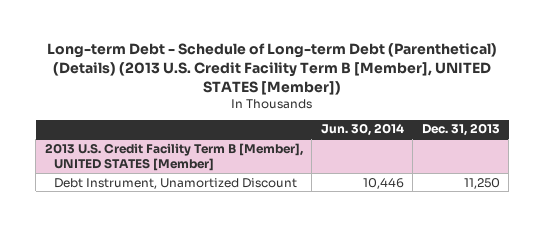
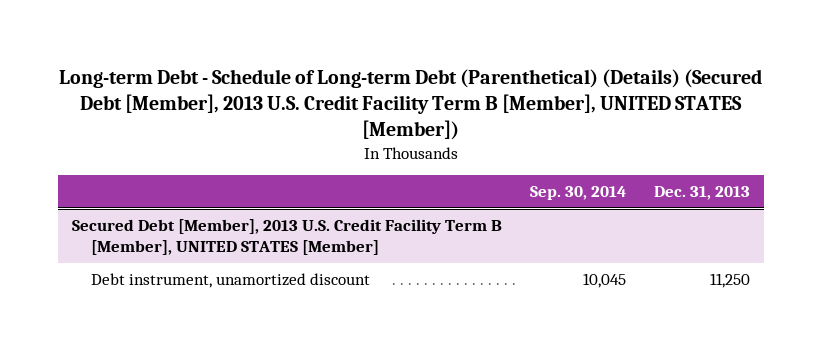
[47,43,498,95] Long-term Debt - Schedule of Long-term Debt (Parenthetical) (Details) (2013 U.S. Credit Facility Term B [Member], UNITED STATES [Member]) -> [59,68,763,140] Long-term Debt - Schedule of Long-term Debt (Parenthetical) (Details) (Secured Debt [Member], 2013 U.S. Credit Facility Term B [Member], UNITED STATES [Member])
[320,123,404,137] Jun. 30, 2014 -> none
none -> [530,186,627,201] Sep. 30, 2014
[44,142,303,171] 2013 U.S. Credit Facility Term B [Member], UNITED STATES [Member] -> [71,218,502,256] Secured Debt [Member], 2013 U.S. Credit Facility Term B [Member], UNITED STATES [Member]
[54,177,298,189] Debt Instrument, Unamortized Discount -> [91,272,371,288] Debt instrument, unamortized discount

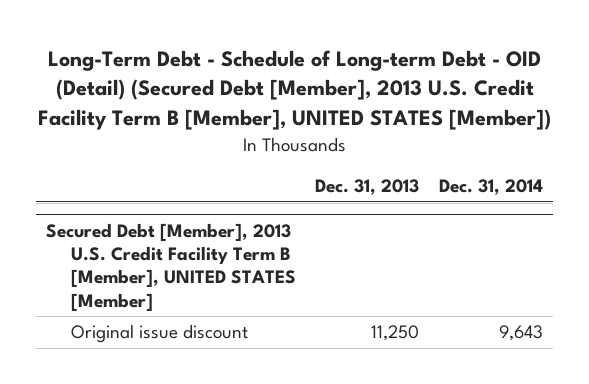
[59,68,763,140] Long-term Debt - Schedule of Long-term Debt (Parenthetical) (Details) (Secured Debt [Member], 2013 U.S. Credit Facility Term B [Member], UNITED STATES [Member]) -> [37,49,551,131] Long-Term Debt - Schedule of Long-term Debt - OID (Detail) (Secured Debt [Member], 2013 U.S. Credit Facility Term B [Member], UNITED STATES [Member])
[530,186,627,201] Sep. 30, 2014 -> none
none -> [439,179,544,196] Dec. 31, 2014
[91,272,371,288] Debt instrument, unamortized discount -> [70,324,248,344] Original issue discount

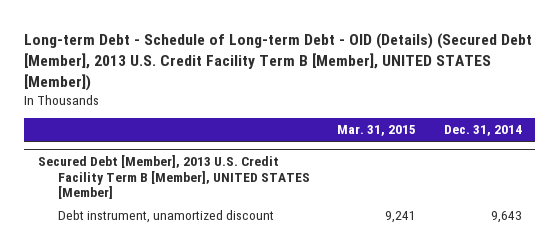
[37,49,551,131] Long-Term Debt - Schedule of Long-term Debt - OID (Detail) (Secured Debt [Member], 2013 U.S. Credit Facility Term B [Member], UNITED STATES [Member]) -> [24,32,533,91] Long-term Debt - Schedule of Long-term Debt - OID (Details) (Secured Debt [Member], 2013 U.S. Credit Facility Term B [Member], UNITED STATES [Member])
[315,179,420,196] Dec. 31, 2013 -> none
none -> [337,125,417,137] Mar. 31, 2015
[70,324,248,344] Original issue discount -> [57,210,274,224] Debt instrument, unamortized discount

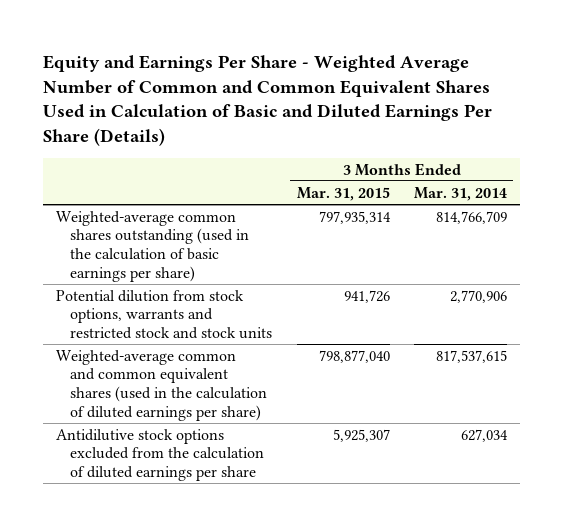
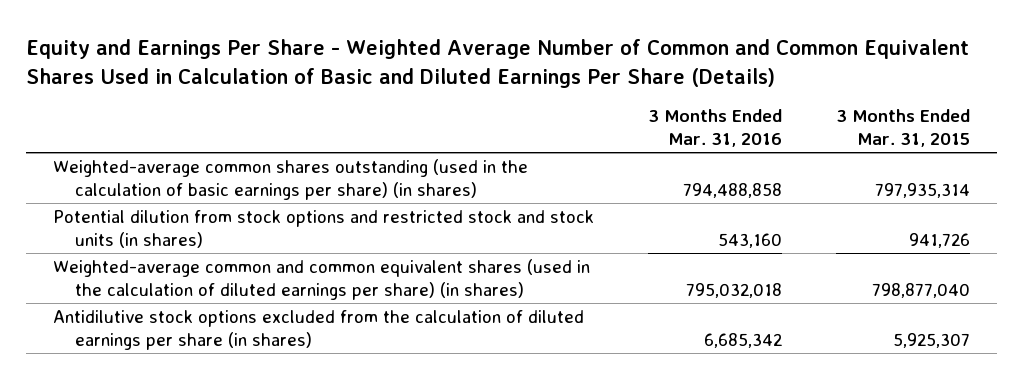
[414,186,508,201] Mar. 31, 2014 -> none
none -> [648,109,783,147] 3 Months Ended Mar. 31, 2016
[55,210,249,282] Weighted-average common shares outstanding (used in the calculation of basic earnings per share) -> [52,159,528,200] Weighted-average common shares outstanding (used in the calculation of basic earnings per share) (in shares)
[55,289,272,340] Potential dilution from stock options, warrants and restricted stock and stock units -> [52,210,594,248] Potential dilution from stock options and restricted stock and stock units (in shares)
[55,349,267,421] Weighted-average common and common equivalent shares (used in the calculation of diluted earnings per share) -> [52,259,590,300] Weighted-average common and common equivalent shares (used in the calculation of diluted earnings per share) (in shares)
[55,428,264,482] Antidilutive stock options excluded from the calculation of diluted earnings per share -> [52,310,584,350] Antidilutive stock options excluded from the calculation of diluted earnings per share (in shares)

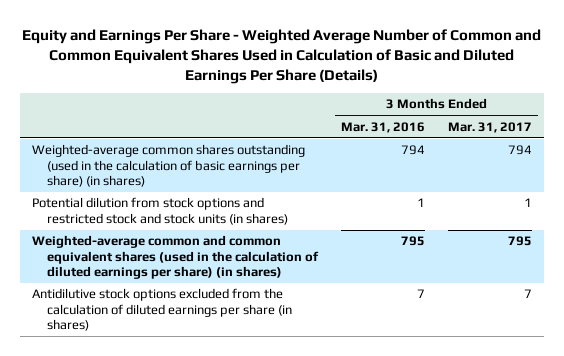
[836,109,971,147] 3 Months Ended Mar. 31, 2015 -> none
none -> [448,121,533,133] Mar. 31, 2017
[683,182,783,198] 794,488,858 -> [401,145,426,156] 794
[718,232,783,248] 543,160 -> [417,198,426,208] 1
[686,282,783,298] 795,032,018 -> [401,236,426,247] 795
[704,332,783,348] 6,685,342 -> [417,289,426,299] 7

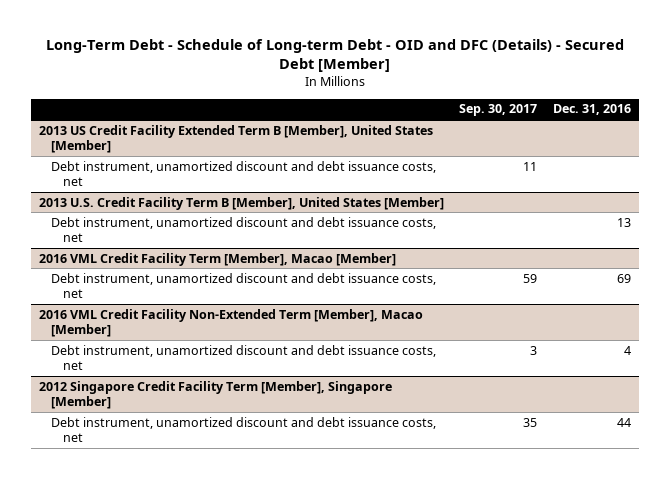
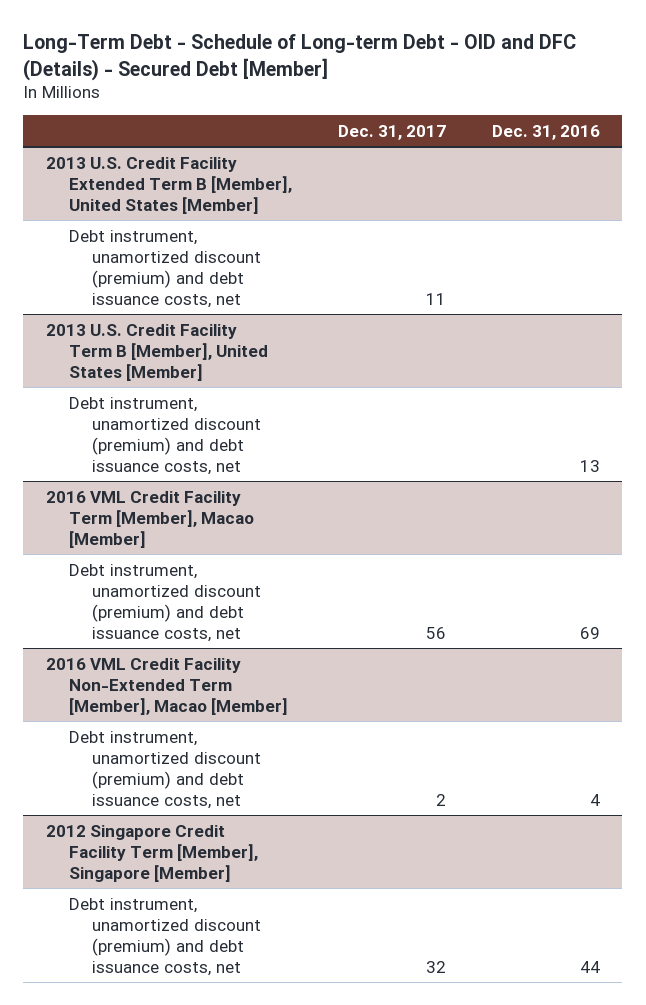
[459,104,538,117] Sep. 30, 2017 -> none
none -> [337,124,446,140] Dec. 31, 2017
[38,124,433,153] 2013 US Credit Facility Extended Term B [Member], United States [Member] -> [46,156,293,214] 2013 U.S. Credit Facility Extended Term B [Member], United States [Member]
[50,160,436,186] Debt instrument, unamortized discount and debt issuance costs, net -> [69,229,262,308] Debt instrument, unamortized discount (premium) and debt issuance costs, net
[50,216,436,242] Debt instrument, unamortized discount and debt issuance costs, net -> [69,396,262,475] Debt instrument, unamortized discount (premium) and debt issuance costs, net
[50,272,436,298] Debt instrument, unamortized discount and debt issuance costs, net -> [69,563,262,642] Debt instrument, unamortized discount (premium) and debt issuance costs, net
[50,344,436,370] Debt instrument, unamortized discount and debt issuance costs, net -> [69,730,262,809] Debt instrument, unamortized discount (premium) and debt issuance costs, net
[50,416,436,442] Debt instrument, unamortized discount and debt issuance costs, net -> [69,897,262,976] Debt instrument, unamortized discount (premium) and debt issuance costs, net

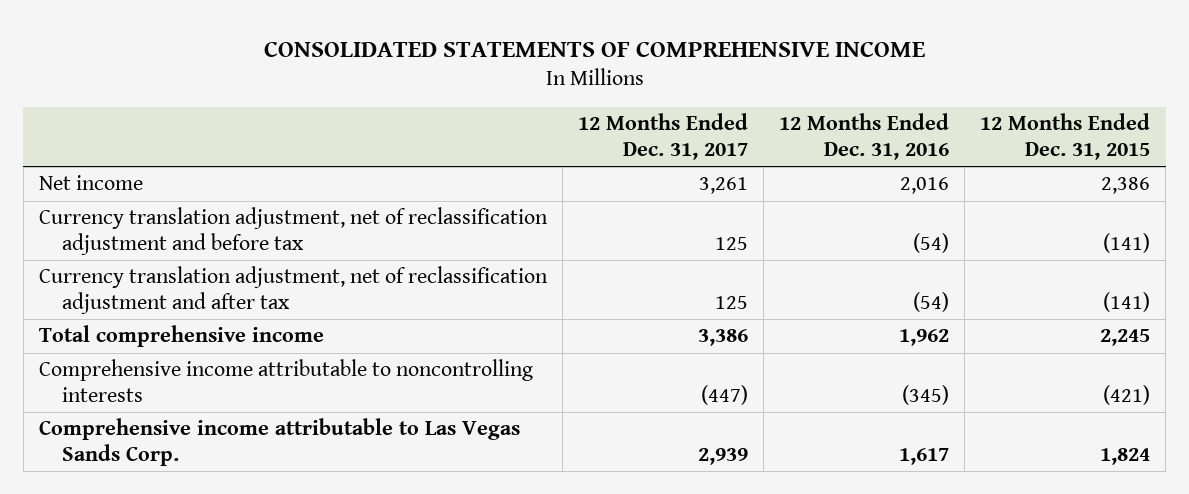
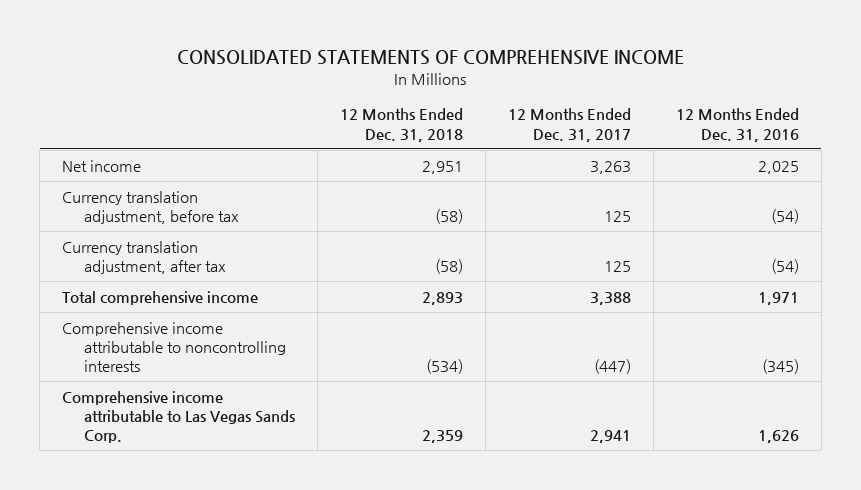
[980,113,1151,161] 12 Months Ended Dec. 31, 2015 -> none
none -> [340,108,464,142] 12 Months Ended Dec. 31, 2018
[699,177,749,195] 3,261 -> [589,160,631,174] 3,263
[900,177,950,195] 2,016 -> [757,160,799,174] 2,025
[38,207,548,256] Currency translation adjustment, net of reclassification adjustment and before tax -> [62,190,240,224] Currency translation adjustment, before tax
[38,266,548,315] Currency translation adjustment, net of reclassification adjustment and after tax -> [62,240,227,274] Currency translation adjustment, after tax
[698,329,749,347] 3,386 -> [589,291,631,305] 3,388
[899,329,950,347] 1,962 -> [757,291,799,305] 1,971
[698,448,749,466] 2,939 -> [589,429,631,443] 2,941
[899,448,950,466] 1,617 -> [757,429,799,443] 1,626

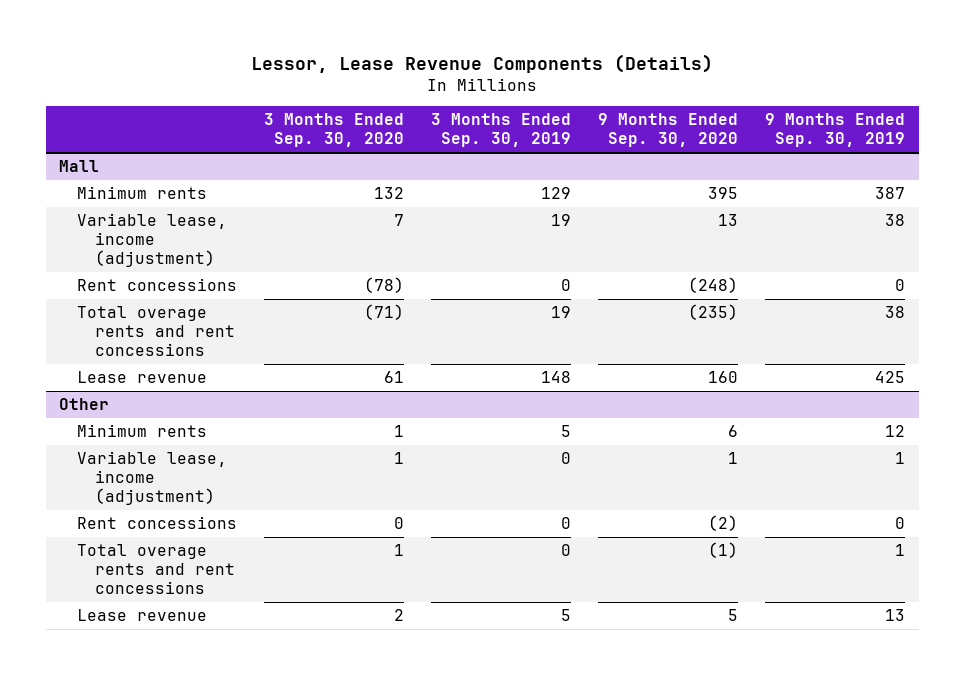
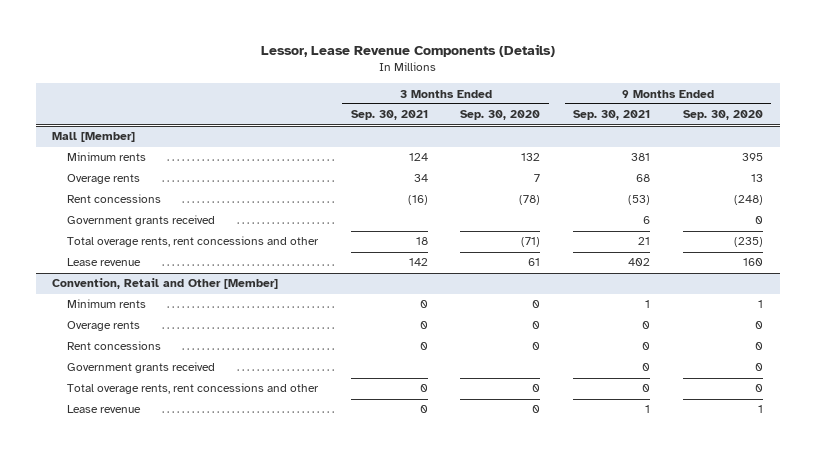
[431,113,572,148] 3 Months Ended Sep. 30, 2019 -> none
[765,113,906,148] 9 Months Ended Sep. 30, 2019 -> none
none -> [350,110,428,121] Sep. 30, 2021
none -> [573,110,651,121] Sep. 30, 2021
[59,160,100,173] Mall -> [52,132,136,143] Mall [Member]
[77,213,228,267] Variable lease, income (adjustment) -> [66,174,140,185] Overage rents
none -> [66,215,215,227] Government grants received
[77,306,235,356] Total overage rents and rent concessions -> [66,236,319,248] Total overage rents, rent concessions and other
[77,451,228,505] Variable lease, income (adjustment) -> none
[59,398,110,411] Other -> [52,278,279,290] Convention, Retail and Other [Member]
[394,425,405,438] 1 -> [532,300,541,309] 0
[728,425,739,438] 6 -> [758,300,764,309] 1
none -> [66,321,140,332] Overage rents
[708,515,739,532] (2) -> [755,342,764,351] 0
none -> [66,362,215,374] Government grants received
[77,544,235,594] Total overage rents and rent concessions -> [66,383,319,395] Total overage rents, rent concessions and other
[394,544,405,557] 1 -> [532,384,541,393] 0
[708,542,739,559] (1) -> [755,384,764,393] 0
[394,609,405,622] 2 -> [532,405,541,414] 0
[728,609,739,622] 5 -> [758,405,764,414] 1

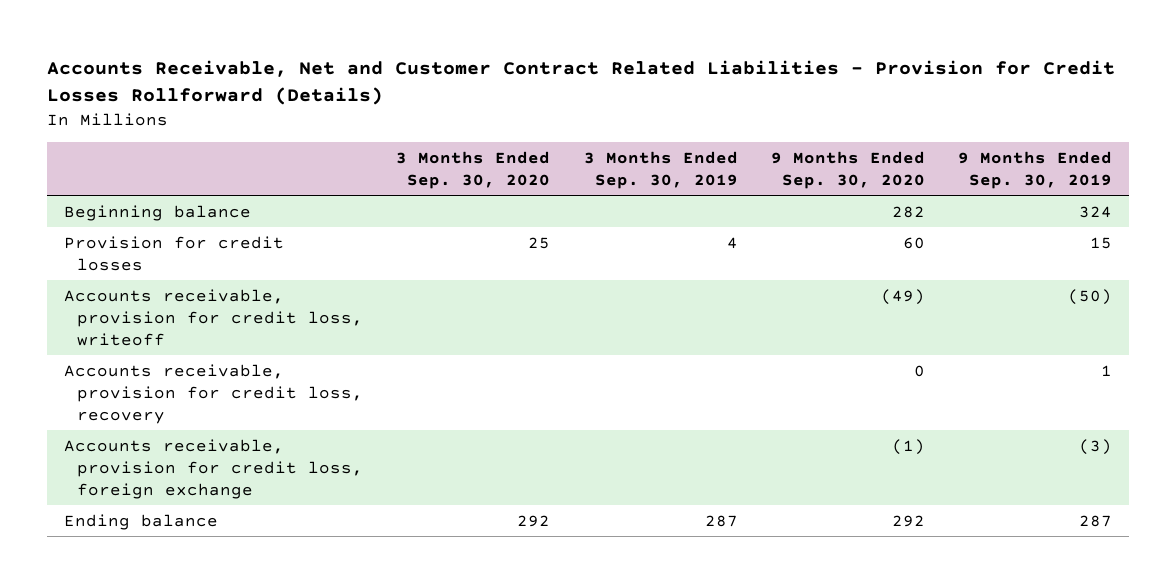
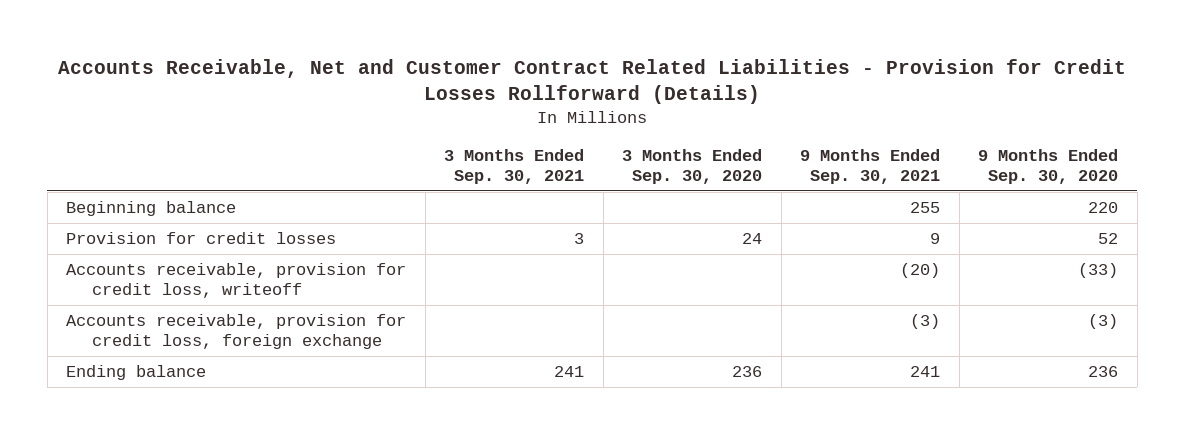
[583,150,738,190] 3 Months Ended Sep. 30, 2019 -> none
[958,150,1113,190] 9 Months Ended Sep. 30, 2019 -> none
none -> [444,149,585,185] 3 Months Ended Sep. 30, 2021
none -> [800,149,941,185] 9 Months Ended Sep. 30, 2021
[64,363,364,424] Accounts receivable, provision for credit loss, recovery -> none
[891,205,925,218] 282 -> [1088,201,1119,213] 220
[528,236,551,249] 25 -> [742,232,763,244] 24
[902,236,925,249] 60 -> [1098,232,1119,244] 52
[880,288,925,305] (49) -> [1078,262,1119,278] (33)
[891,438,925,455] (1) -> [1088,313,1119,329] (3)
[517,514,551,527] 292 -> [732,365,763,377] 236
[891,514,925,527] 292 -> [1088,365,1119,377] 236

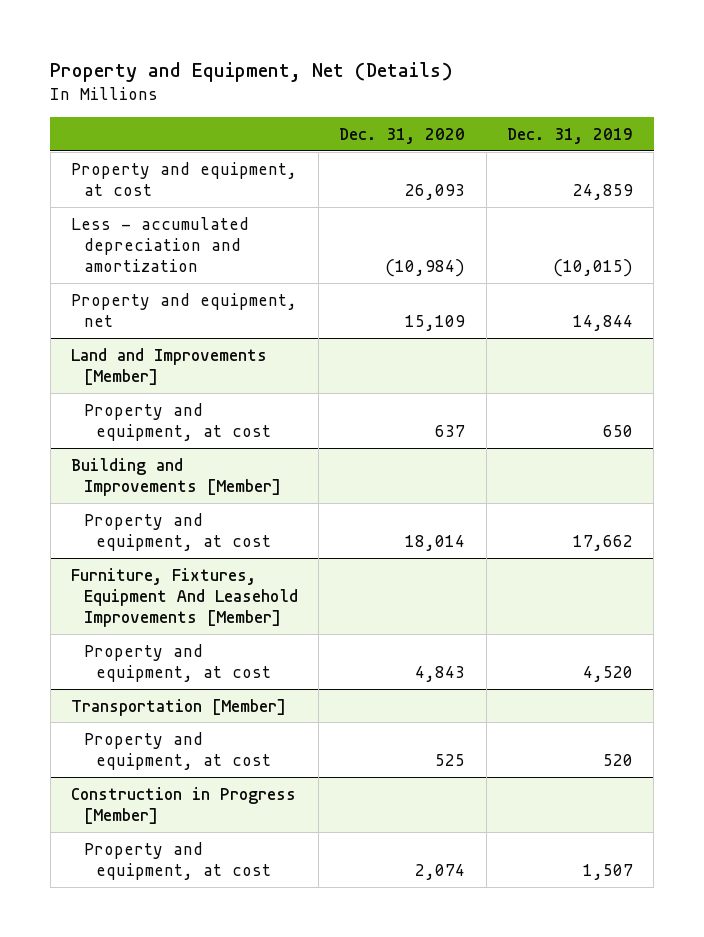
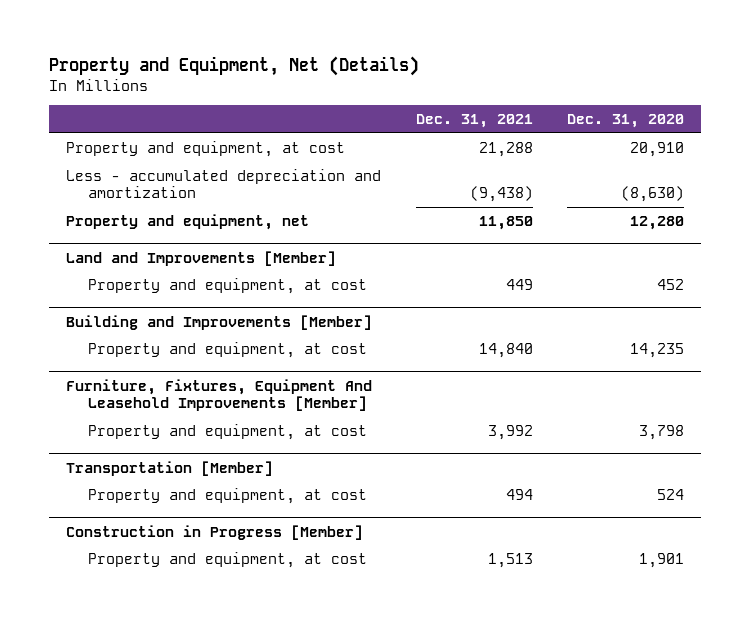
[507,127,634,144] Dec. 31, 2019 -> none
none -> [415,113,533,128] Dec. 31, 2021
[405,183,466,200] 26,093 -> [629,141,684,157] 20,910
[385,259,466,278] (10,984) -> [620,186,684,203] (8,630)
[405,314,466,331] 15,109 -> [629,215,684,230] 12,280
[435,424,466,437] 637 -> [656,278,684,290] 452
[405,534,466,551] 18,014 -> [629,342,684,358] 14,235
[415,665,466,682] 4,843 -> [638,424,684,440] 3,798
[435,753,466,766] 525 -> [656,488,684,500] 524
[415,863,466,880] 2,074 -> [638,552,684,568] 1,901

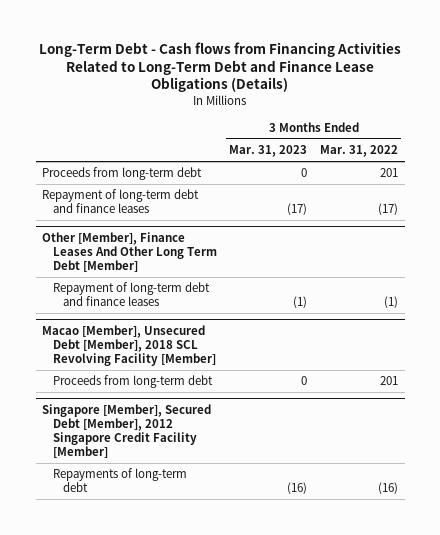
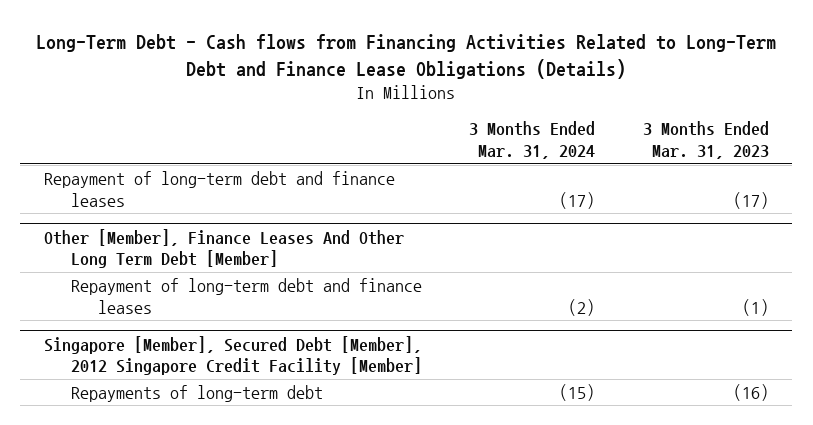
[320,145,399,158] Mar. 31, 2022 -> none
none -> [469,121,596,160] 3 Months Ended Mar. 31, 2024
[42,167,203,181] Proceeds from long-term debt -> none
[42,325,216,366] Macao [Member], Unsecured Debt [Member], 2018 SCL Revolving Facility [Member] -> none
[52,375,213,389] Proceeds from long-term debt -> none

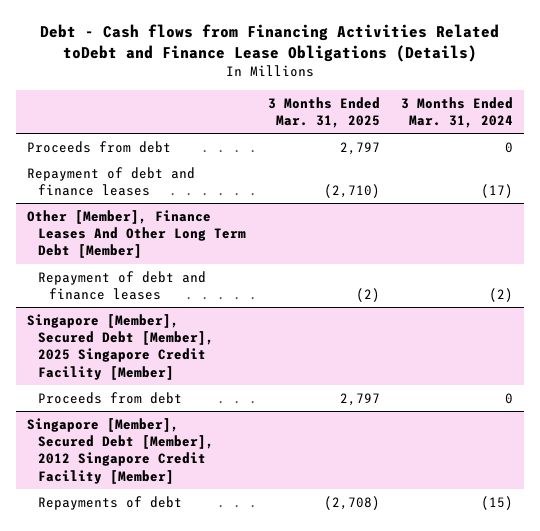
[36,33,777,79] Long-Term Debt - Cash flows from Financing Activities Related to Long-Term Debt and Finance Lease Obligations (Details) -> [40,24,500,62] Debt - Cash flows from Financing Activities Related toDebt and Finance Lease Obligations (Details)
[642,121,769,160] 3 Months Ended Mar. 31, 2023 -> none
none -> [267,96,380,128] 3 Months Ended Mar. 31, 2025
none -> [26,140,171,153] Proceeds from debt
[44,170,396,207] Repayment of long-term debt and finance leases -> [26,166,195,197] Repayment of debt and finance leases
[70,277,422,314] Repayment of long-term debt and finance leases -> [37,270,206,301] Repayment of debt and finance leases
none -> [26,313,214,380] Singapore [Member], Secured Debt [Member], 2025 Singapore Credit Facility [Member]
none -> [37,391,182,404] Proceeds from debt
[70,384,323,402] Repayments of long-term debt -> [37,495,182,510] Repayments of debt

